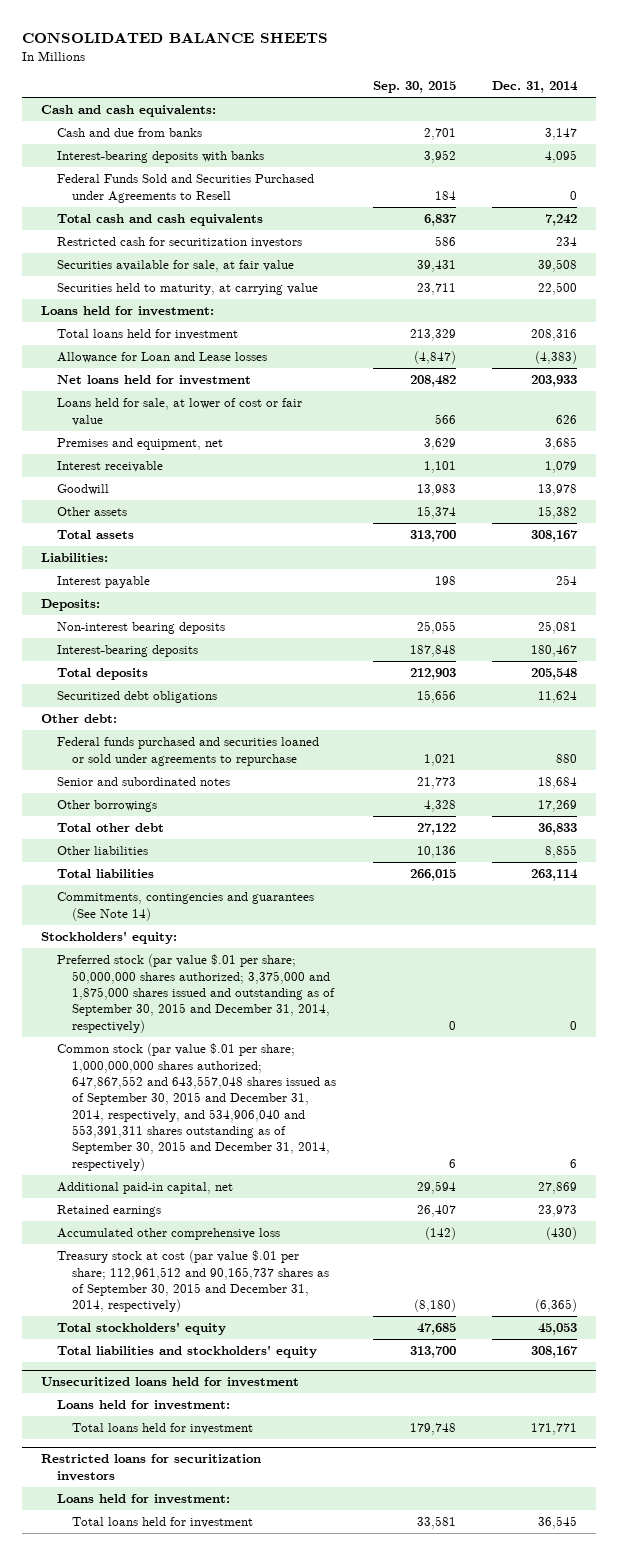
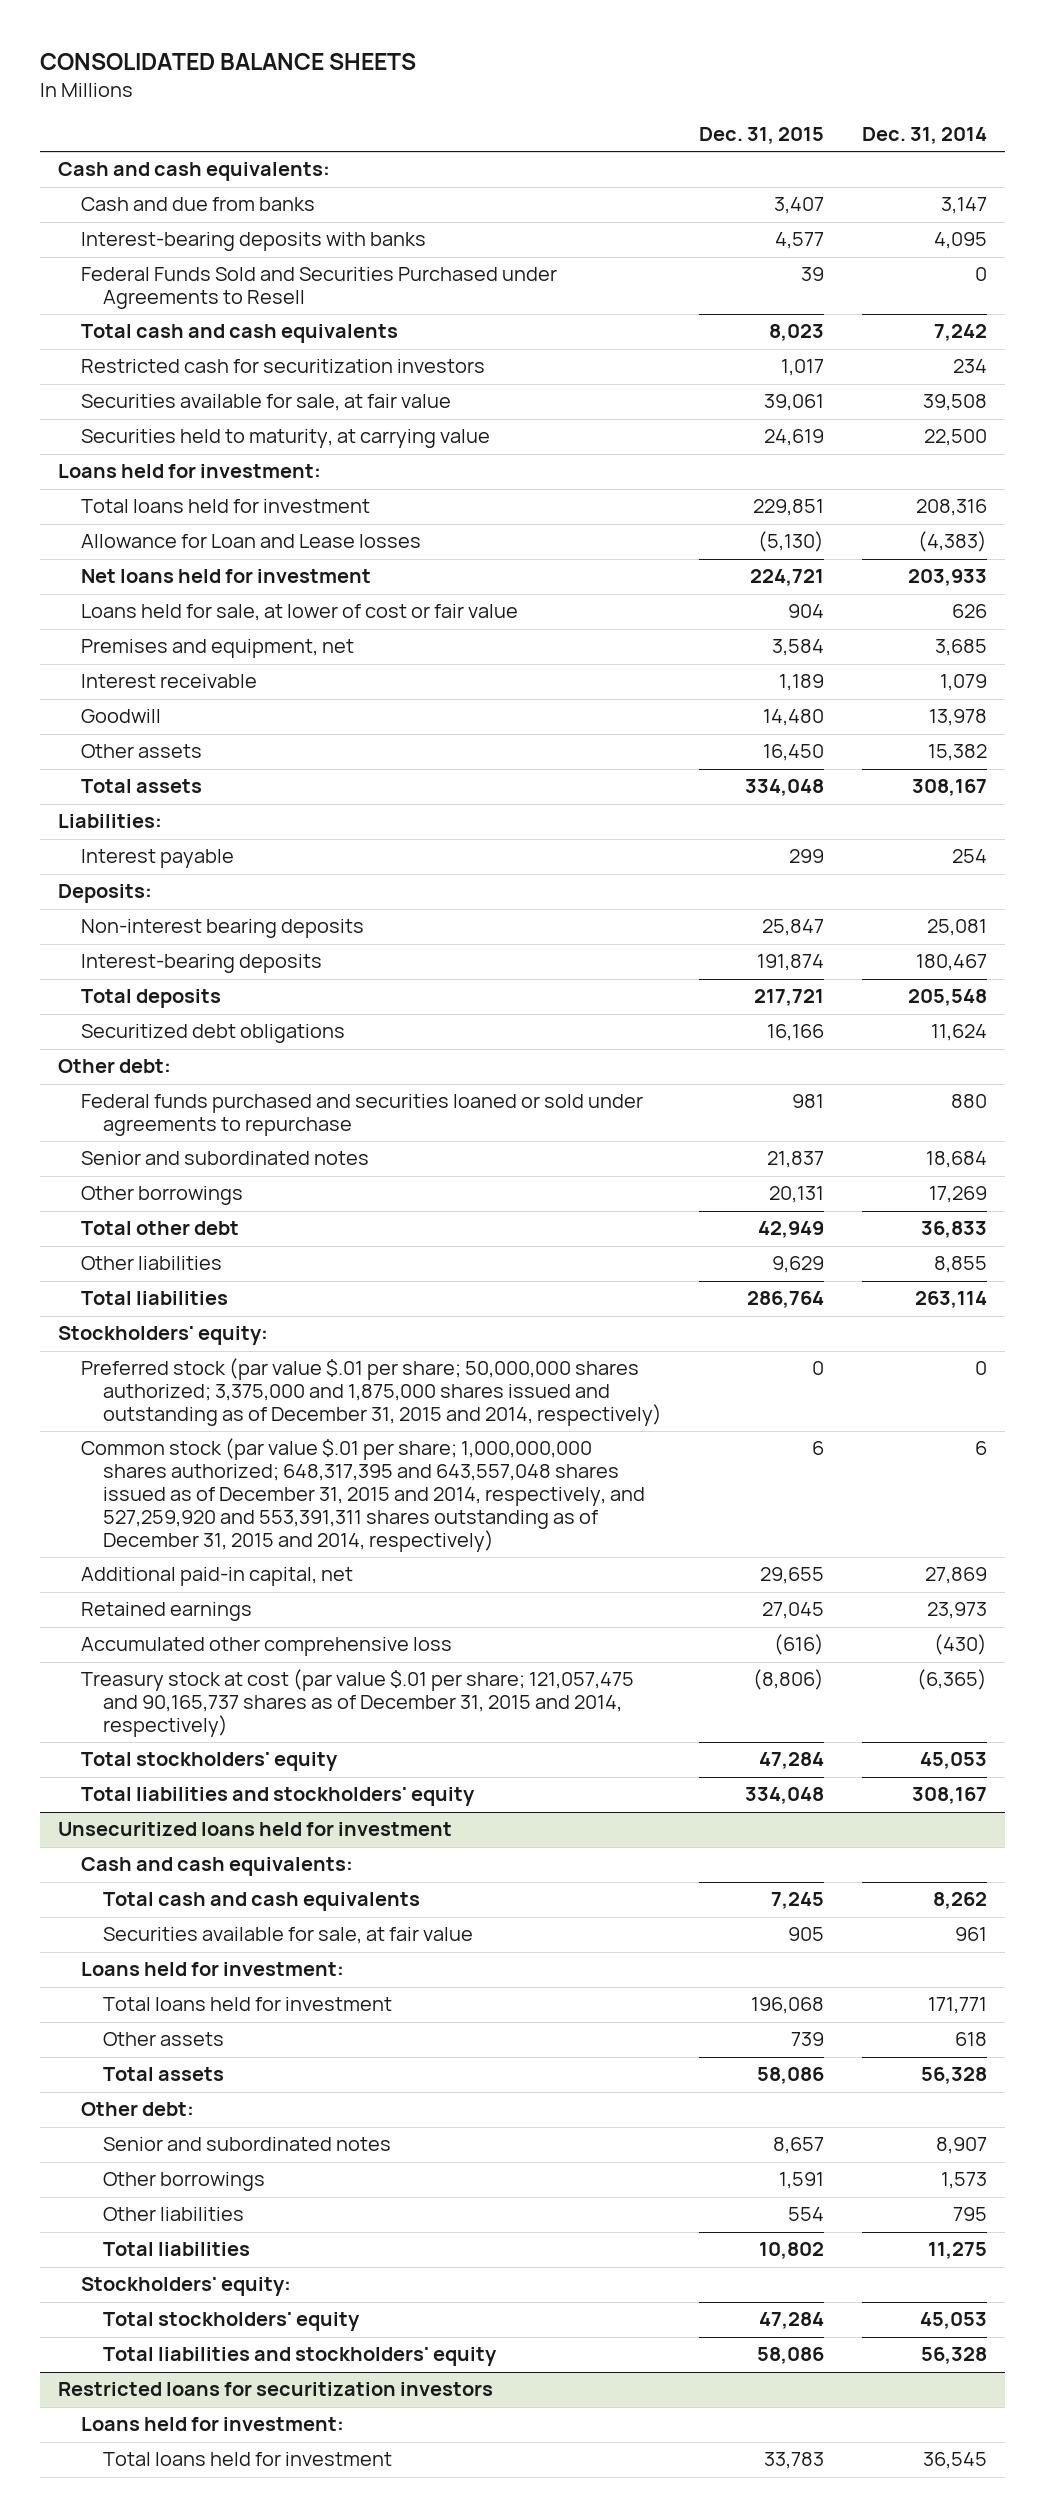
[372,81,456,94] Sep. 30, 2015 -> none
none -> [699,127,825,145] Dec. 31, 2015
[56,892,314,921] Commitments, contingencies and guarantees (See Note 14) -> none
[56,954,336,1033] Preferred stock (par value $.01 per share; 50,000,000 shares authorized; 3,375,000 and 1,875,000 shares issued and outstanding as of September 30, 2015 and December 31, 2014, respectively) -> [80,1358,663,1427] Preferred stock (par value $.01 per share; 50,000,000 shares authorized; 3,375,000 and 1,875,000 shares issued and outstanding as of December 31, 2015 and 2014, respectively)
[56,1043,337,1171] Common stock (par value $.01 per share; 1,000,000,000 shares authorized; 647,867,552 and 643,557,048 shares issued as of September 30, 2015 and December 31, 2014, respectively, and 534,906,040 and 553,391,311 shares outstanding as of September 30, 2015 and December 31, 2014, respectively) -> [80,1438,646,1553] Common stock (par value $.01 per share; 1,000,000,000 shares authorized; 648,317,395 and 643,557,048 shares issued as of December 31, 2015 and 2014, respectively, and 527,259,920 and 553,391,311 shares outstanding as of December 31, 2015 and 2014, respectively)
[56,1250,330,1313] Treasury stock at cost (par value $.01 per share; 112,961,512 and 90,165,737 shares as of September 30, 2015 and December 31, 2014, respectively) -> [80,1669,634,1738] Treasury stock at cost (par value $.01 per share; 121,057,475 and 90,165,737 shares as of December 31, 2015 and 2014, respectively)
none -> [80,1857,353,1877] Cash and cash equivalents:
none -> [103,1892,421,1912] Total cash and cash equivalents
none -> [103,1927,474,1945] Securities available for sale, at fair value
none -> [103,2032,225,2047] Other assets
none -> [103,2067,225,2082] Total assets
none -> [80,2102,194,2117] Other debt:
none -> [103,2137,392,2152] Senior and subordinated notes
none -> [103,2172,266,2192] Other borrowings
none -> [103,2207,245,2222] Other liabilities
none -> [103,2242,251,2257] Total liabilities
none -> [80,2277,291,2297] Stockholders' equity:
none -> [103,2312,361,2332] Total stockholders' equity
none -> [103,2347,498,2367] Total liabilities and stockholders' equity

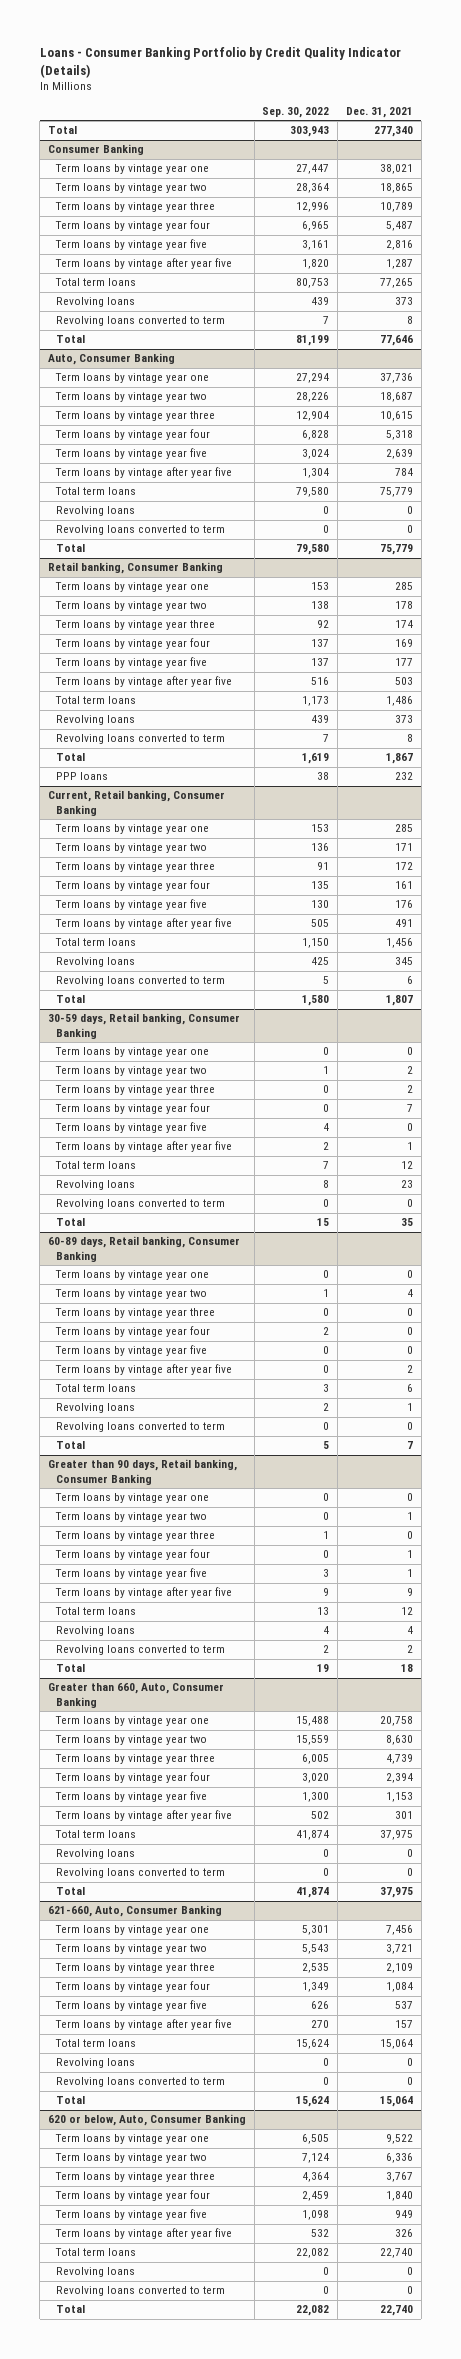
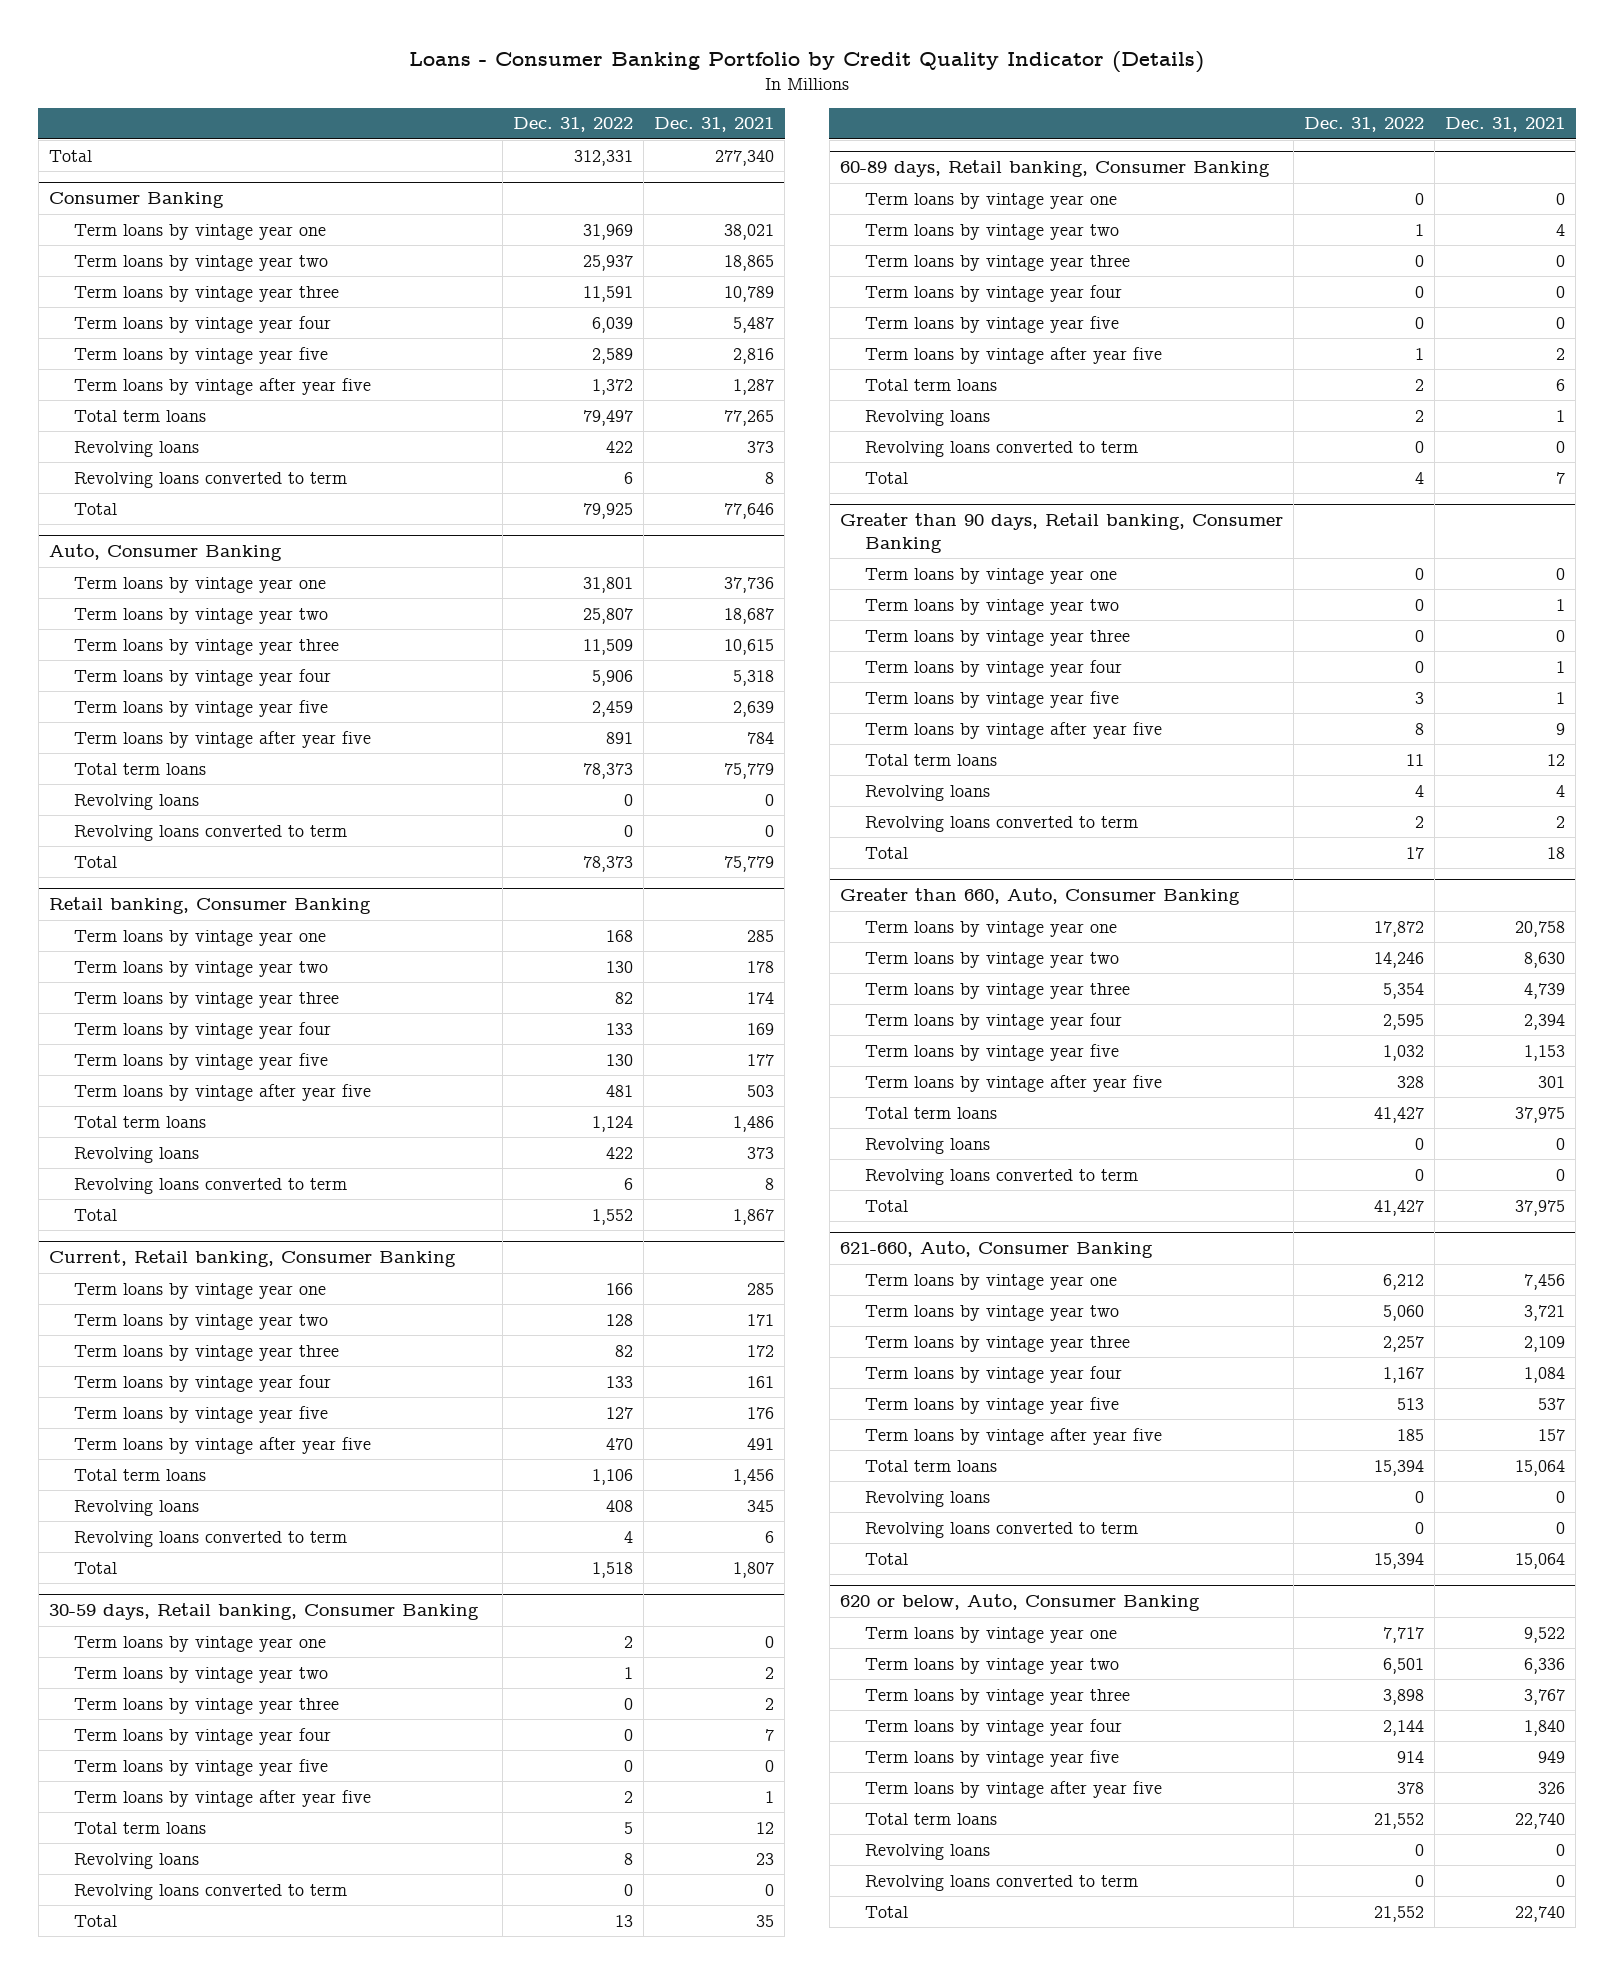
[262,107,330,119] Sep. 30, 2022 -> none
none -> [513,117,634,133] Dec. 31, 2022
[56,772,109,781] PPP loans -> none

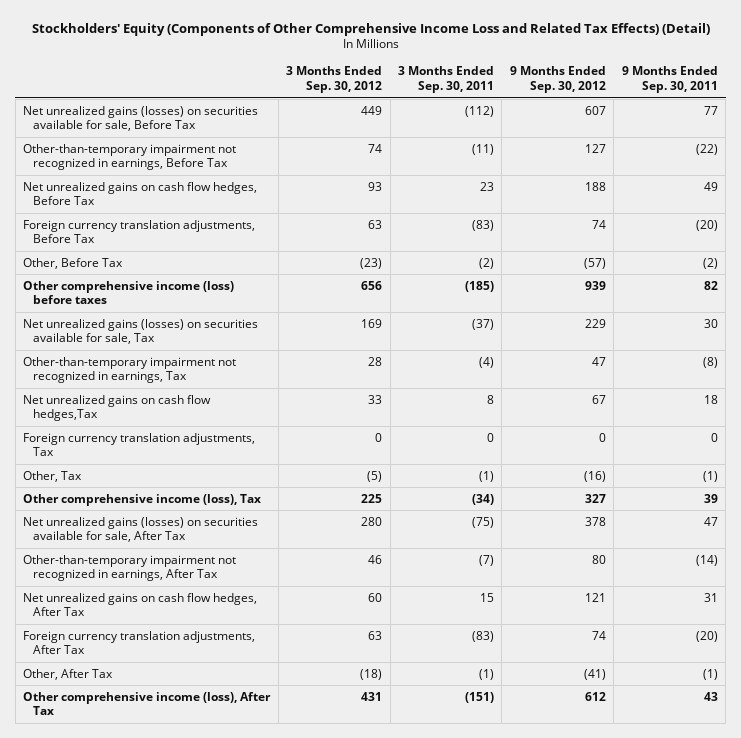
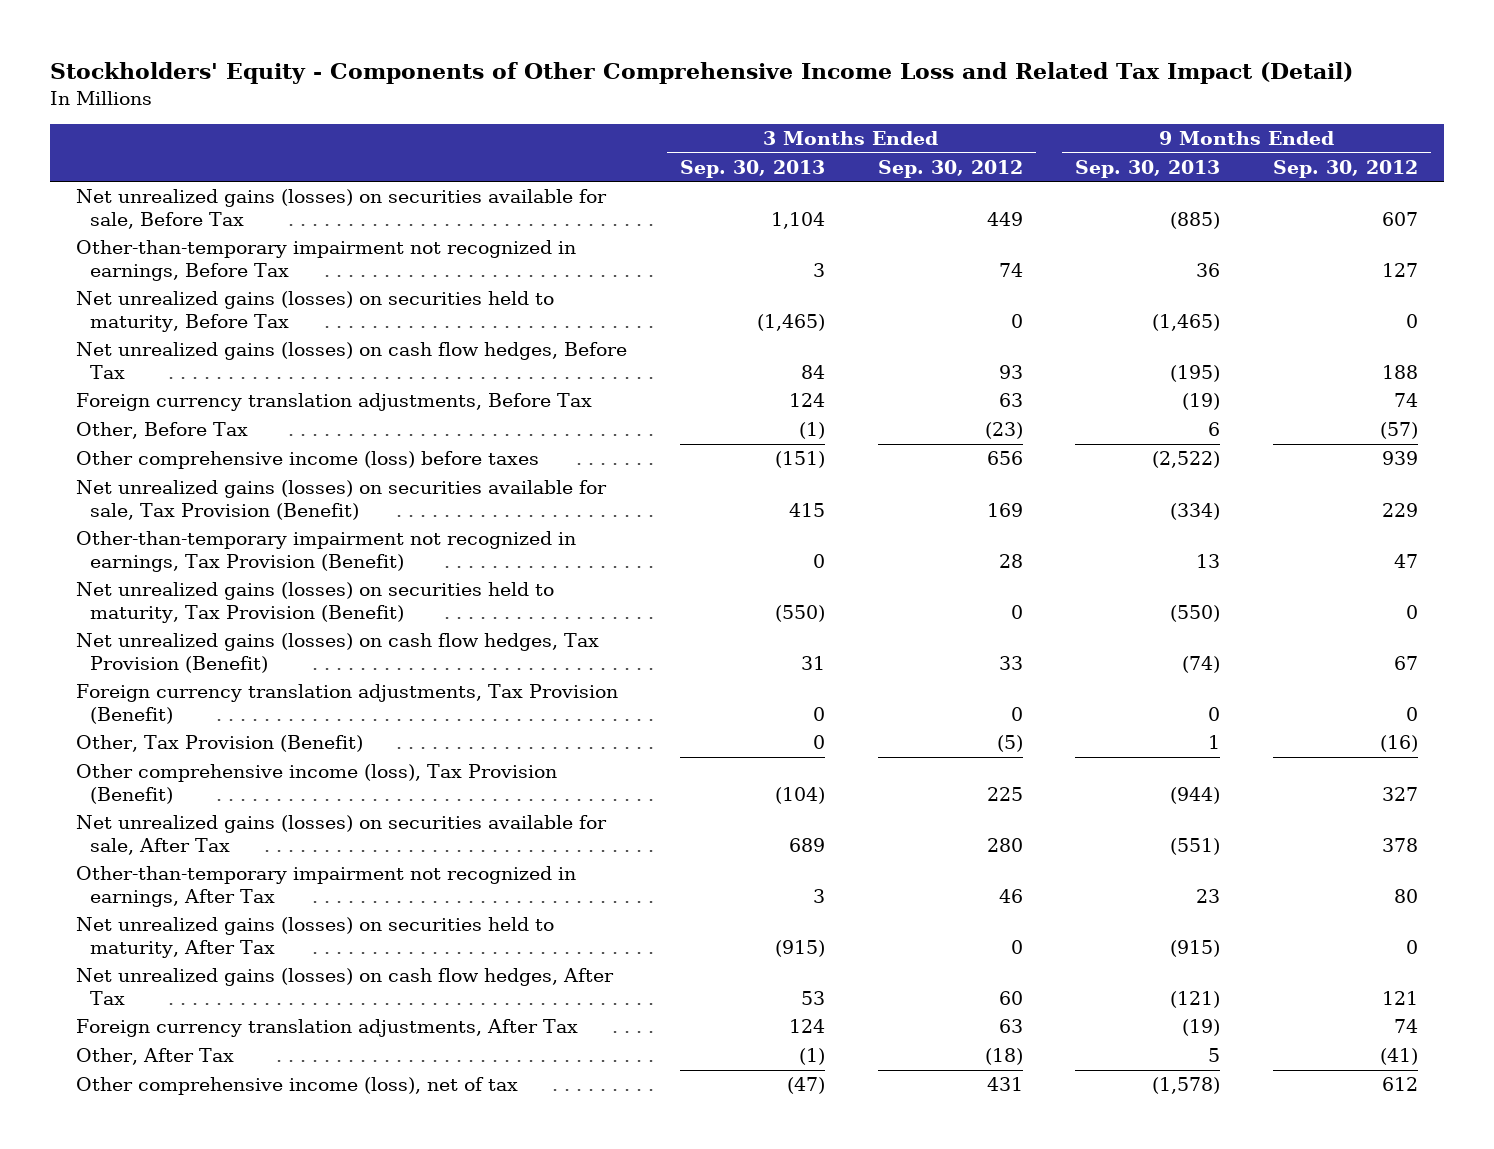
[31,22,710,36] Stockholders' Equity (Components of Other Comprehensive Income Loss and Related Tax Effects) (Detail) -> [50,62,1354,85] Stockholders' Equity - Components of Other Comprehensive Income Loss and Related Tax Impact (Detail)
[398,66,495,93] 3 Months Ended Sep. 30, 2011 -> none
[621,66,718,93] 9 Months Ended Sep. 30, 2011 -> none
none -> [680,159,826,178] Sep. 30, 2013
none -> [1075,159,1221,178] Sep. 30, 2013
none -> [76,291,555,332] Net unrealized gains (losses) on securities held to maturity, Before Tax
[23,181,258,206] Net unrealized gains on cash flow hedges, Before Tax -> [76,342,628,379] Net unrealized gains (losses) on cash flow hedges, Before Tax
[23,318,259,345] Net unrealized gains (losses) on securities available for sale, Tax -> [76,480,608,520] Net unrealized gains (losses) on securities available for sale, Tax Provision (Benefit)
[23,356,237,384] Other-than-temporary impairment not recognized in earnings, Tax -> [76,531,577,572] Other-than-temporary impairment not recognized in earnings, Tax Provision (Benefit)
none -> [76,582,555,623] Net unrealized gains (losses) on securities held to maturity, Tax Provision (Benefit)
[23,394,212,422] Net unrealized gains on cash flow hedges,Tax -> [76,633,600,673] Net unrealized gains (losses) on cash flow hedges, Tax Provision (Benefit)
[23,432,256,457] Foreign currency translation adjustments, Tax -> [76,684,619,724] Foreign currency translation adjustments, Tax Provision (Benefit)
[23,470,83,482] Other, Tax -> [76,735,364,753] Other, Tax Provision (Benefit)
[23,493,262,506] Other comprehensive income (loss), Tax -> [76,764,558,804] Other comprehensive income (loss), Tax Provision (Benefit)
none -> [76,917,555,958] Net unrealized gains (losses) on securities held to maturity, After Tax
[23,592,258,617] Net unrealized gains on cash flow hedges, After Tax -> [76,968,615,1005] Net unrealized gains (losses) on cash flow hedges, After Tax
[23,691,272,716] Other comprehensive income (loss), After Tax -> [76,1077,519,1096] Other comprehensive income (loss), net of tax

